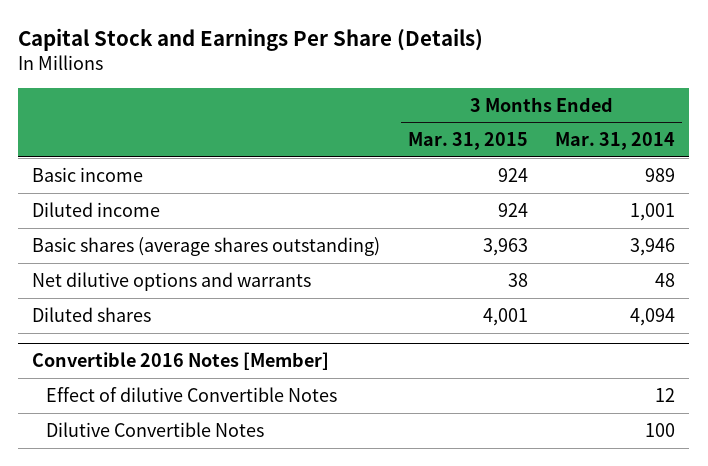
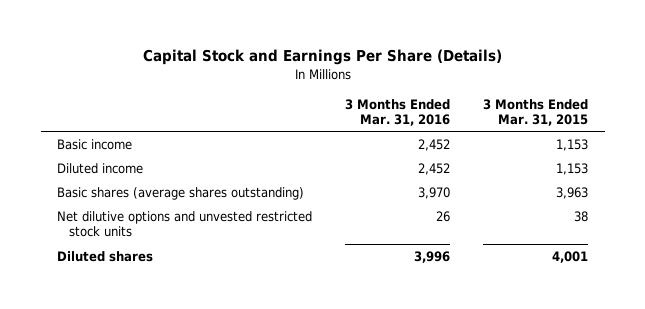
[555,132,676,151] Mar. 31, 2014 -> none
none -> [345,98,451,126] 3 Months Ended Mar. 31, 2016
[497,167,528,182] 924 -> [556,139,589,152] 1,153
[497,202,528,217] 924 -> [556,163,589,176] 1,153
[32,271,312,291] Net dilutive options and warrants -> [57,211,313,238] Net dilutive options and unvested restricted stock units
[32,352,330,371] Convertible 2016 Notes [Member] -> none
[45,386,337,402] Effect of dilutive Convertible Notes -> none
[45,421,264,437] Dilutive Convertible Notes -> none

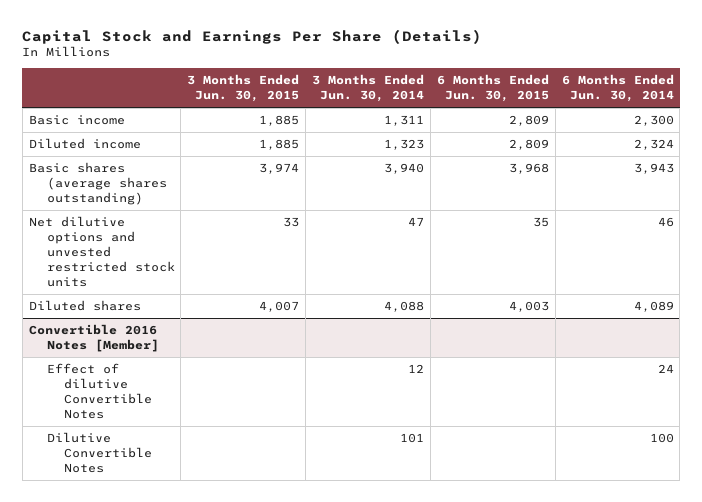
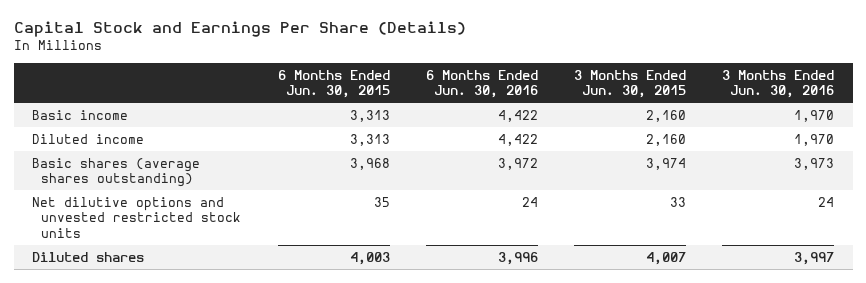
[312,74,425,103] 3 Months Ended Jun. 30, 2014 -> none
[561,74,674,103] 6 Months Ended Jun. 30, 2014 -> none
none -> [425,69,538,99] 6 Months Ended Jun. 30, 2016
none -> [722,69,835,99] 3 Months Ended Jun. 30, 2016
[259,115,300,127] 1,885 -> [646,109,687,122] 2,160
[508,115,549,127] 2,809 -> [349,109,390,122] 3,313
[259,139,300,151] 1,885 -> [646,133,687,146] 2,160
[508,139,549,151] 2,809 -> [349,133,390,146] 3,313
[28,324,159,353] Convertible 2016 Notes [Member] -> none
[46,363,153,419] Effect of dilutive Convertible Notes -> none
[46,432,153,474] Dilutive Convertible Notes -> none

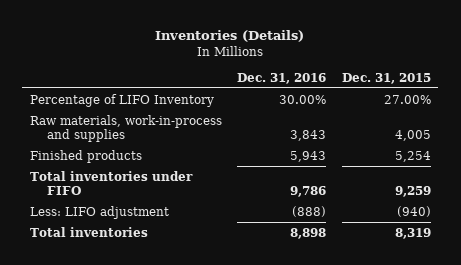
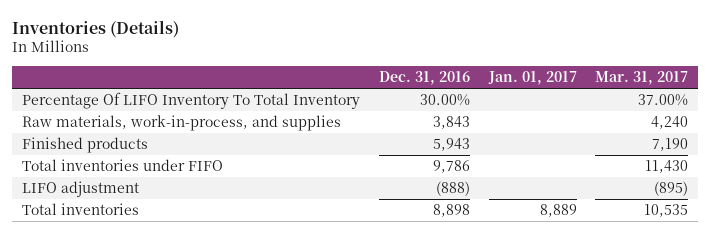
[341,72,431,84] Dec. 31, 2015 -> none
none -> [487,71,577,86] Jan. 01, 2017
none -> [595,71,689,86] Mar. 31, 2017
[30,93,215,107] Percentage of LIFO Inventory -> [21,92,360,110] Percentage Of LIFO Inventory To Total Inventory
[30,114,223,142] Raw materials, work-in-process and supplies -> [21,115,341,132] Raw materials, work-in-process, and supplies
[30,205,170,219] Less: LIFO adjustment -> [21,181,139,198] LIFO adjustment

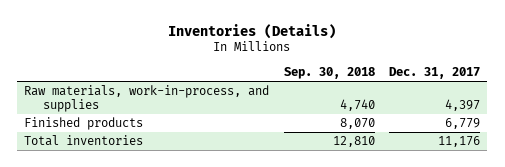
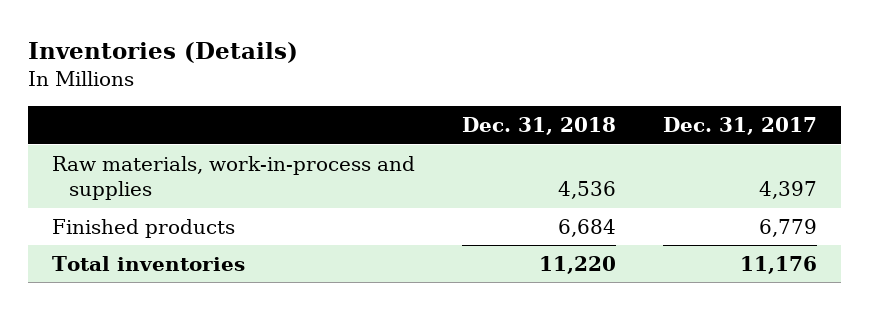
[283,67,375,80] Sep. 30, 2018 -> none
none -> [462,117,617,136] Dec. 31, 2018
[24,85,270,113] Raw materials, work-in-process, and supplies -> [51,156,415,201] Raw materials, work-in-process and supplies

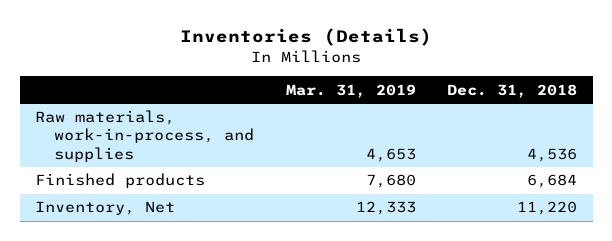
[663,117,818,136] Dec. 31, 2017 -> none
none -> [285,83,416,98] Mar. 31, 2019
[51,156,415,201] Raw materials, work-in-process and supplies -> [35,110,255,162] Raw materials, work-in-process, and supplies
[51,256,245,272] Total inventories -> [35,201,176,216] Inventory, Net

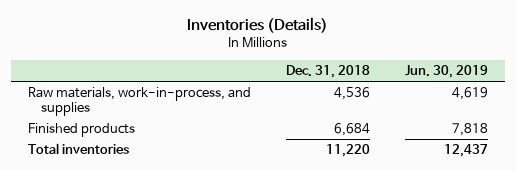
[285,83,416,98] Mar. 31, 2019 -> none
none -> [404,65,488,79] Jun. 30, 2019
[35,201,176,216] Inventory, Net -> [28,143,130,155] Total inventories

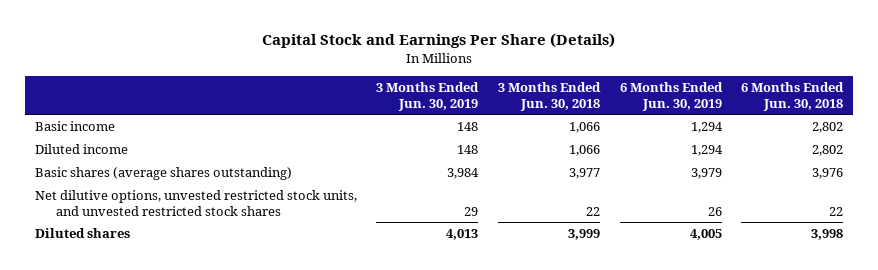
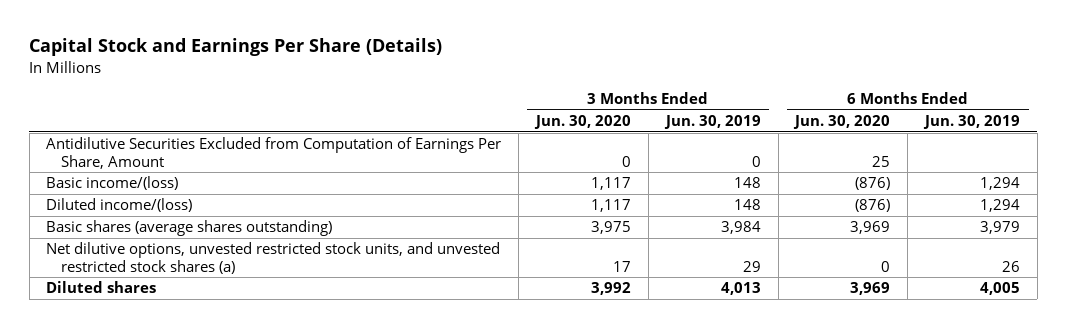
[497,82,601,111] 3 Months Ended Jun. 30, 2018 -> none
[741,82,845,111] 6 Months Ended Jun. 30, 2018 -> none
none -> [534,114,632,129] Jun. 30, 2020
none -> [793,114,891,129] Jun. 30, 2020
none -> [46,137,502,169] Antidilutive Securities Excluded from Computation of Earnings Per Share, Amount
[34,121,115,132] Basic income -> [46,176,179,191] Basic income/(loss)
[34,144,128,155] Diluted income -> [46,198,193,213] Diluted income/(loss)
[34,190,357,216] Net dilutive options, unvested restricted stock units, and unvested restricted stock shares -> [46,242,501,274] Net dilutive options, unvested restricted stock units, and unvested restricted stock shares (a)

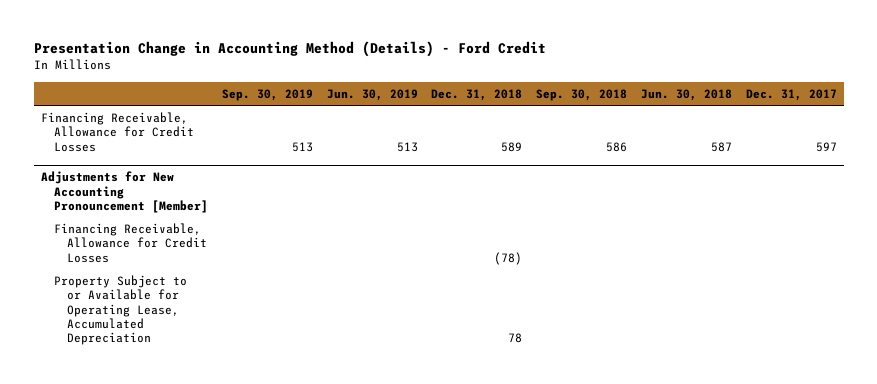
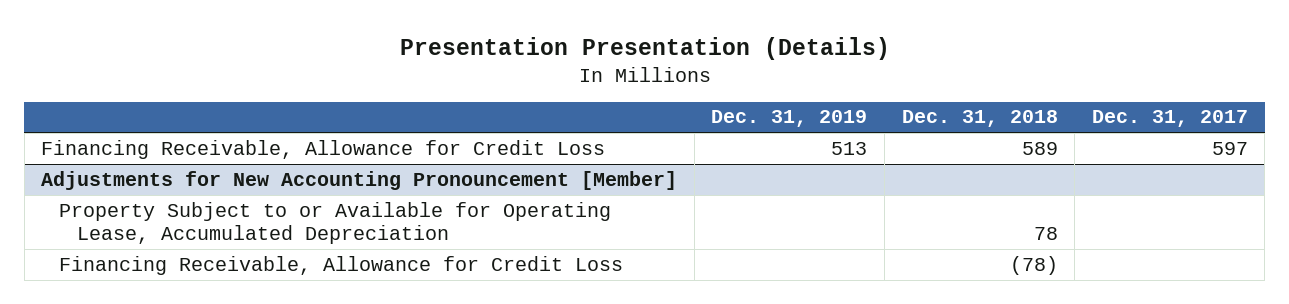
[33,40,546,57] Presentation Change in Accounting Method (Details) - Ford Credit -> [399,37,890,61] Presentation Presentation (Details)
[221,88,313,101] Sep. 30, 2019 -> none
[326,88,418,101] Jun. 30, 2019 -> none
[536,88,628,101] Sep. 30, 2018 -> none
[640,88,732,101] Jun. 30, 2018 -> none
none -> [711,110,868,128] Dec. 31, 2019
[40,112,195,152] Financing Receivable, Allowance for Credit Losses -> [41,139,606,159] Financing Receivable, Allowance for Credit Loss
[54,223,208,263] Financing Receivable, Allowance for Credit Losses -> none
none -> [59,255,624,275] Financing Receivable, Allowance for Credit Loss

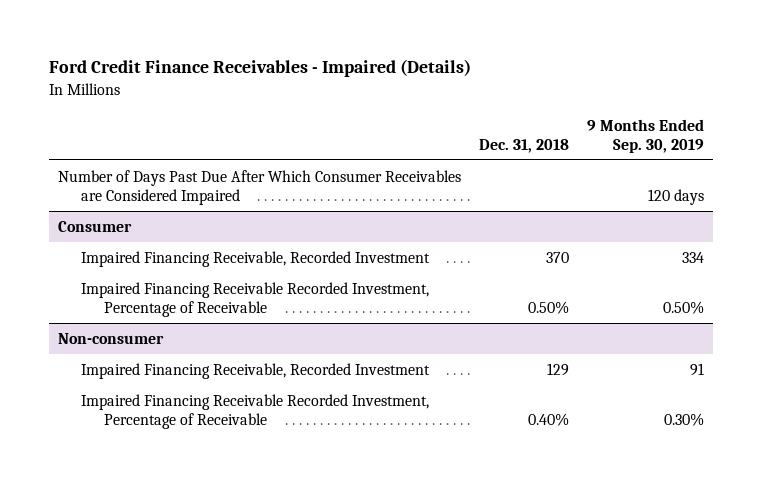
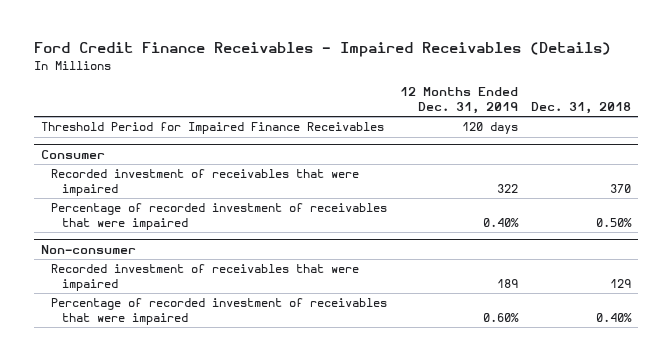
[49,59,472,78] Ford Credit Finance Receivables - Impaired (Details) -> [34,42,612,58] Ford Credit Finance Receivables - Impaired Receivables (Details)
[587,118,705,153] 9 Months Ended Sep. 30, 2019 -> none
none -> [400,87,519,114] 12 Months Ended Dec. 31, 2019
[58,169,462,205] Number of Days Past Due After Which Consumer Receivables are Considered Impaired -> [40,122,384,135] Threshold Period for Impaired Finance Receivables
[81,250,431,267] Impaired Financing Receivable, Recorded Investment -> [51,169,360,197] Recorded investment of receivables that were impaired
[81,281,430,317] Impaired Financing Receivable Recorded Investment, Percentage of Receivable -> [51,203,388,231] Percentage of recorded investment of receivables that were impaired
[81,362,431,379] Impaired Financing Receivable, Recorded Investment -> [51,264,360,292] Recorded investment of receivables that were impaired
[81,393,430,429] Impaired Financing Receivable Recorded Investment, Percentage of Receivable -> [51,298,388,326] Percentage of recorded investment of receivables that were impaired

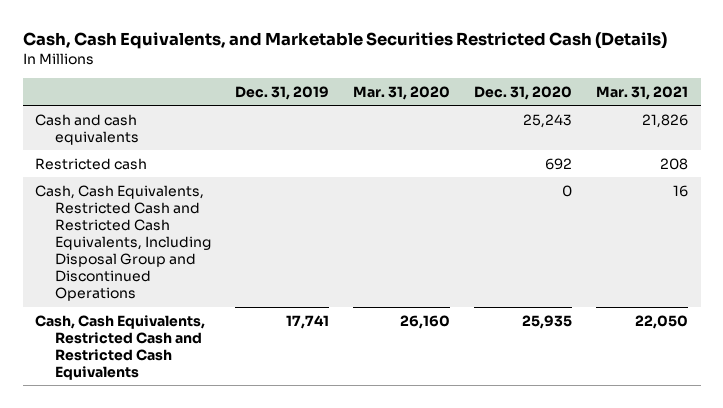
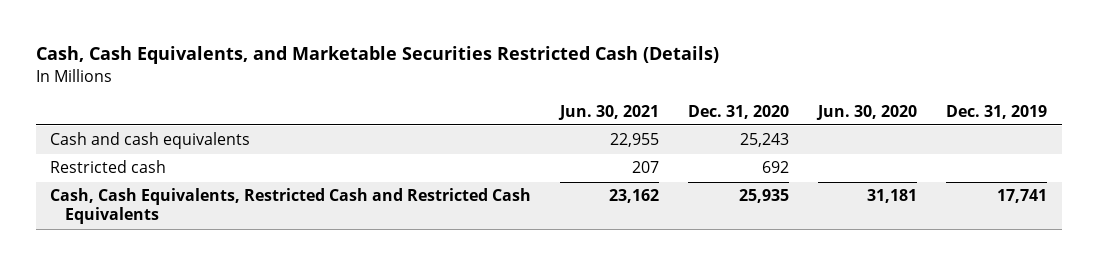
[353,85,451,100] Mar. 31, 2020 -> none
[596,85,689,100] Mar. 31, 2021 -> none
none -> [558,104,660,120] Jun. 30, 2021
none -> [816,104,918,120] Jun. 30, 2020
[34,184,211,302] Cash, Cash Equivalents, Restricted Cash and Restricted Cash Equivalents, Including Disposal Group and Discontinued Operations -> none

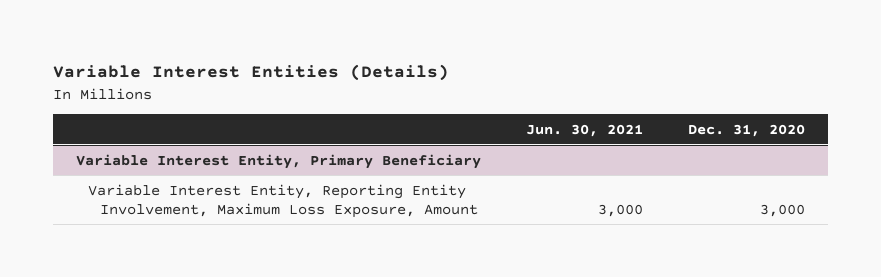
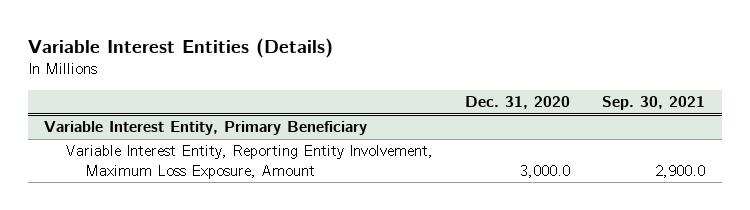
[526,123,644,137] Jun. 30, 2021 -> none
none -> [602,96,706,111] Sep. 30, 2021
[760,203,806,217] 3,000 -> [519,164,570,178] 3,000.0

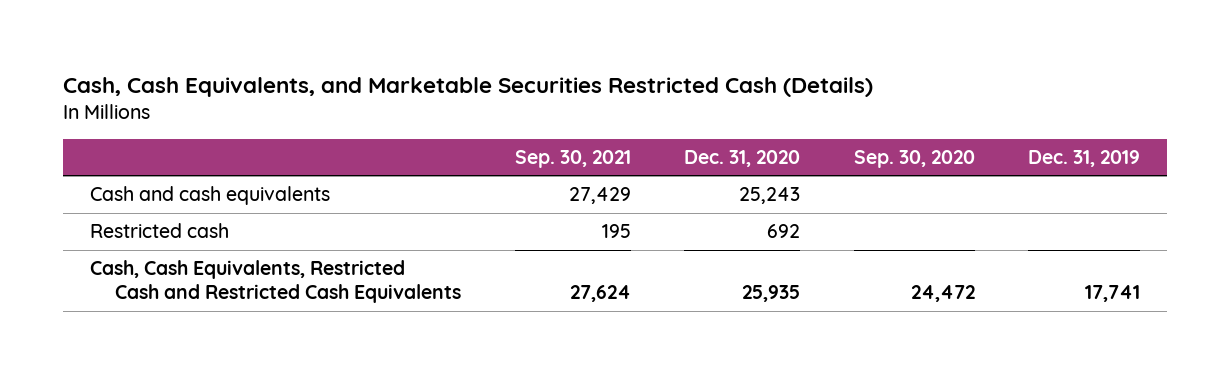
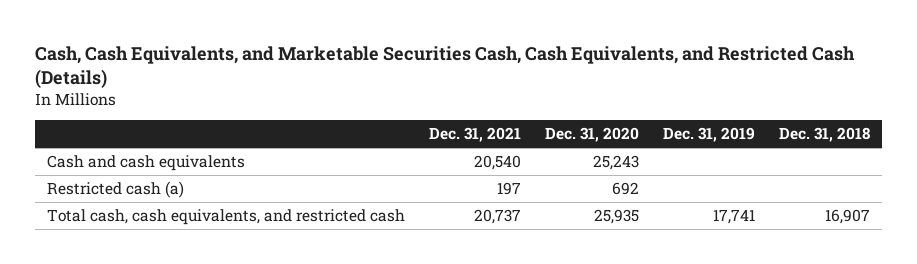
[63,77,874,98] Cash, Cash Equivalents, and Marketable Securities Restricted Cash (Details) -> [35,45,856,88] Cash, Cash Equivalents, and Marketable Securities Cash, Cash Equivalents, and Restricted Cash (Details)
[514,149,631,168] Sep. 30, 2021 -> none
[853,149,975,168] Sep. 30, 2020 -> none
none -> [429,127,522,143] Dec. 31, 2021
none -> [779,127,871,143] Dec. 31, 2018
[89,223,229,239] Restricted cash -> [47,181,185,199] Restricted cash (a)
[89,260,462,304] Cash, Cash Equivalents, Restricted Cash and Restricted Cash Equivalents -> [47,209,406,226] Total cash, cash equivalents, and restricted cash

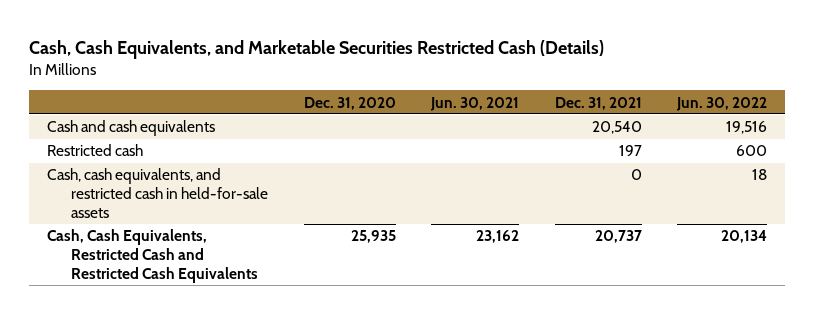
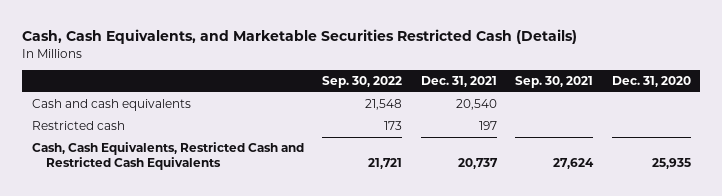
[430,96,520,111] Jun. 30, 2021 -> none
[676,96,768,111] Jun. 30, 2022 -> none
none -> [322,76,403,89] Sep. 30, 2022
none -> [515,76,594,89] Sep. 30, 2021
[47,168,269,218] Cash, cash equivalents, and restricted cash in held-for-sale assets -> none

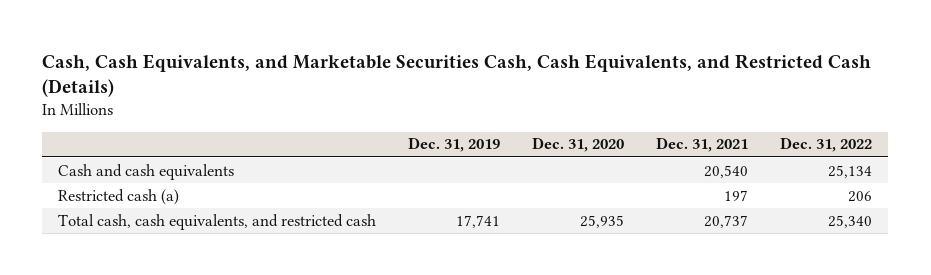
[22,29,578,45] Cash, Cash Equivalents, and Marketable Securities Restricted Cash (Details) -> [42,53,872,98] Cash, Cash Equivalents, and Marketable Securities Cash, Cash Equivalents, and Restricted Cash (Details)
[322,76,403,89] Sep. 30, 2022 -> none
[515,76,594,89] Sep. 30, 2021 -> none
none -> [408,137,501,153] Dec. 31, 2019
none -> [780,137,873,153] Dec. 31, 2022
[31,121,125,131] Restricted cash -> [58,188,180,205] Restricted cash (a)
[31,142,304,170] Cash, Cash Equivalents, Restricted Cash and Restricted Cash Equivalents -> [58,213,377,230] Total cash, cash equivalents, and restricted cash

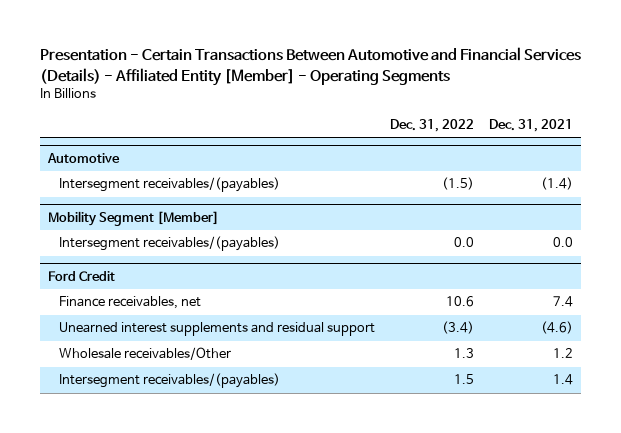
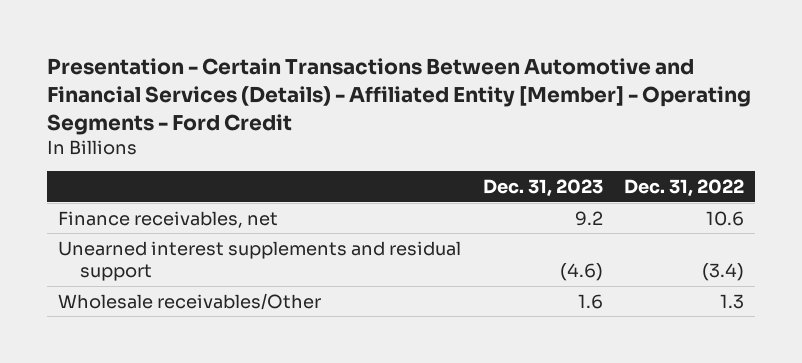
[39,47,581,86] Presentation - Certain Transactions Between Automotive and Financial Services (Details) - Affiliated Entity [Member] - Operating Segments -> [46,58,751,135] Presentation - Certain Transactions Between Automotive and Financial Services (Details) - Affiliated Entity [Member] - Operating Segments - Ford Credit
[489,119,574,133] Dec. 31, 2021 -> none
none -> [482,178,603,197] Dec. 31, 2023
[46,153,120,164] Automotive -> none
[58,177,280,193] Intersegment receivables/(payables) -> none
[47,211,219,227] Mobility Segment [Member] -> none
[58,236,280,252] Intersegment receivables/(payables) -> none
[47,271,115,282] Ford Credit -> none
[58,373,280,389] Intersegment receivables/(payables) -> none

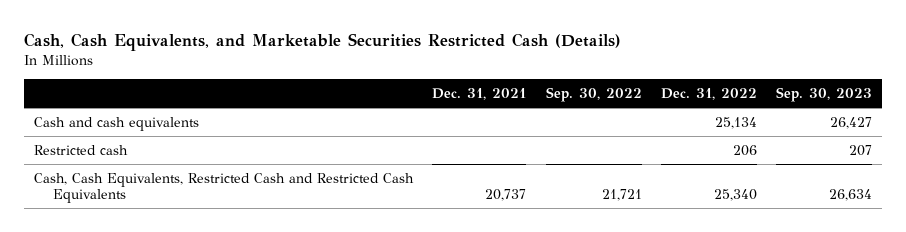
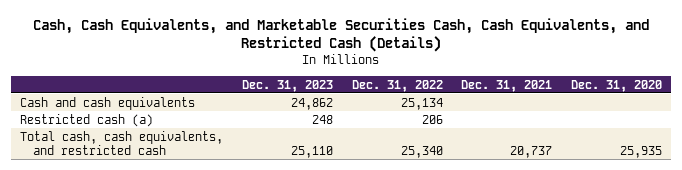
[23,32,621,51] Cash, Cash Equivalents, and Marketable Securities Restricted Cash (Details) -> [33,17,650,53] Cash, Cash Equivalents, and Marketable Securities Cash, Cash Equivalents, and Restricted Cash (Details)
[545,87,642,103] Sep. 30, 2022 -> none
[776,87,873,103] Sep. 30, 2023 -> none
none -> [242,79,334,92] Dec. 31, 2023
none -> [570,79,662,92] Dec. 31, 2020
[33,144,128,155] Restricted cash -> [20,113,154,127] Restricted cash (a)
[33,172,414,204] Cash, Cash Equivalents, Restricted Cash and Restricted Cash Equivalents -> [20,130,224,155] Total cash, cash equivalents, and restricted cash

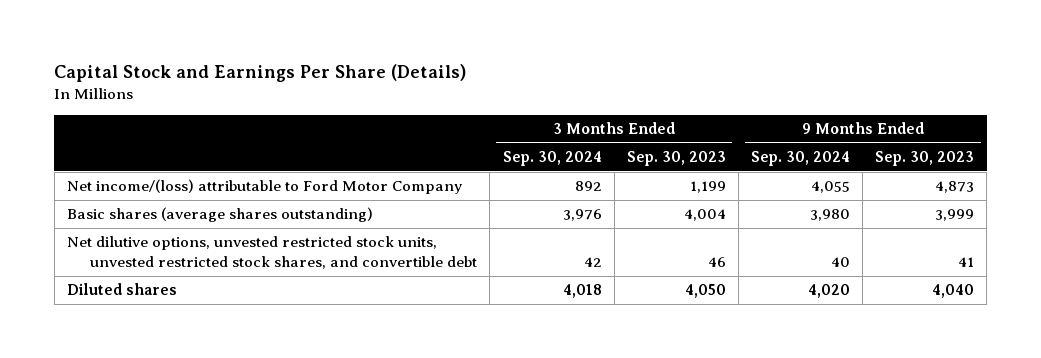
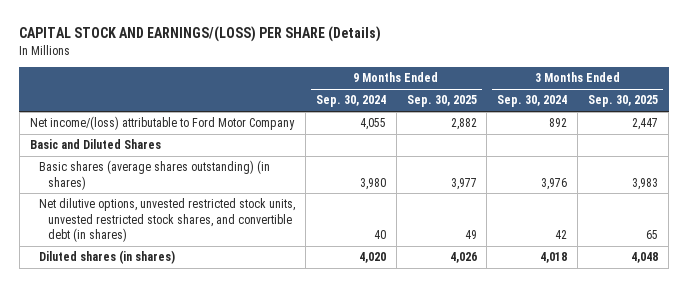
[54,64,467,83] Capital Stock and Earnings Per Share (Details) -> [19,26,382,43] CAPITAL STOCK AND EARNINGS/(LOSS) PER SHARE (Details)
[626,151,726,167] Sep. 30, 2023 -> none
[875,151,975,167] Sep. 30, 2023 -> none
none -> [406,95,477,108] Sep. 30, 2025
none -> [588,95,659,108] Sep. 30, 2025
none -> [29,139,161,150] Basic and Diluted Shares
[66,207,373,223] Basic shares (average shares outstanding) -> [39,160,271,190] Basic shares (average shares outstanding) (in shares)
[66,236,478,270] Net dilutive options, unvested restricted stock units, unvested restricted stock shares, and convertible debt -> [39,198,296,243] Net dilutive options, unvested restricted stock units, unvested restricted stock shares, and convertible debt (in shares)
[66,283,177,296] Diluted shares -> [39,250,176,265] Diluted shares (in shares)

